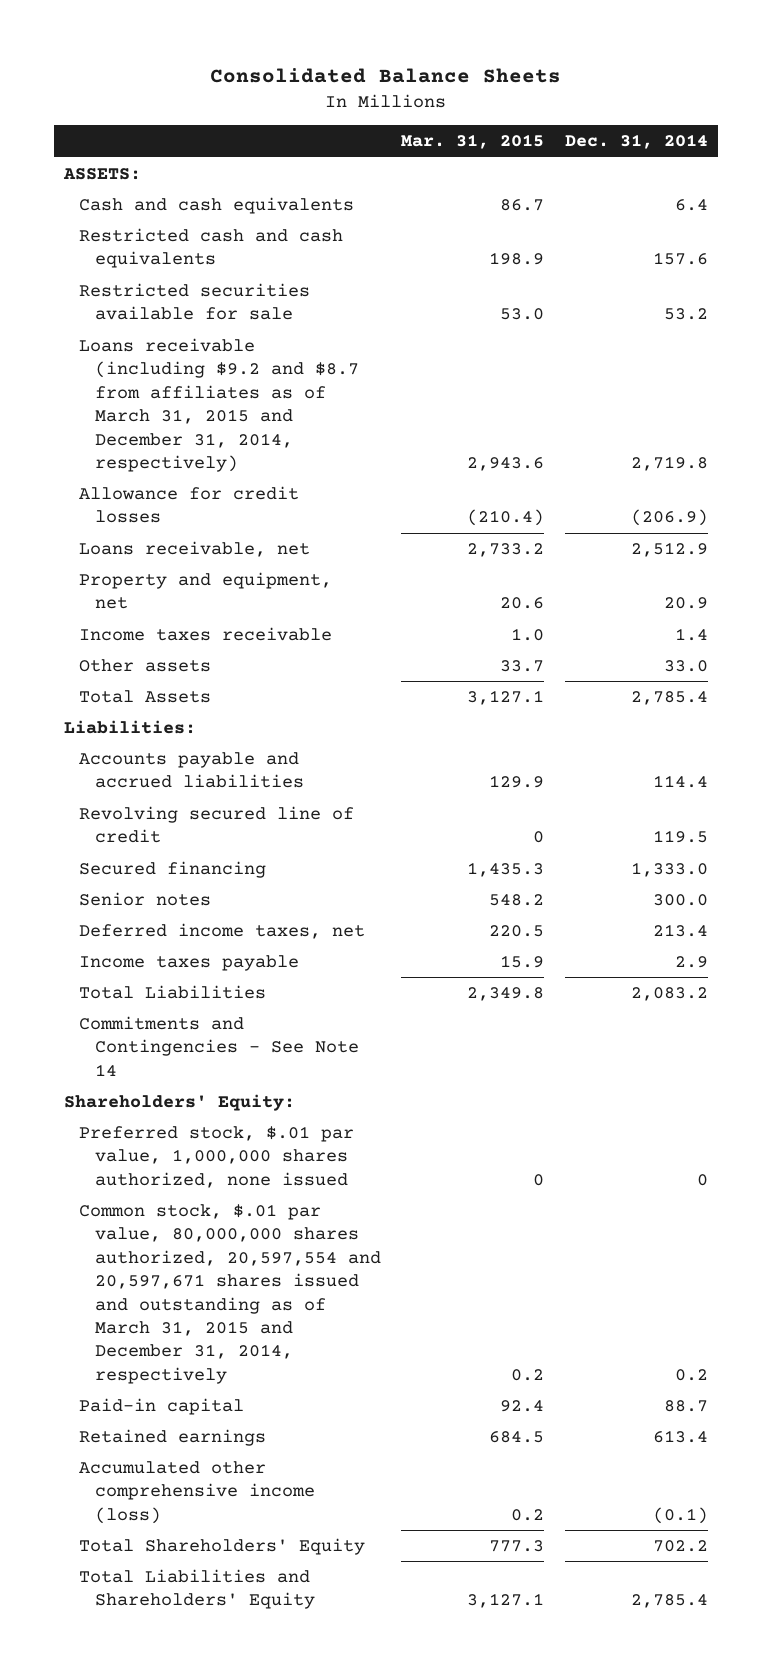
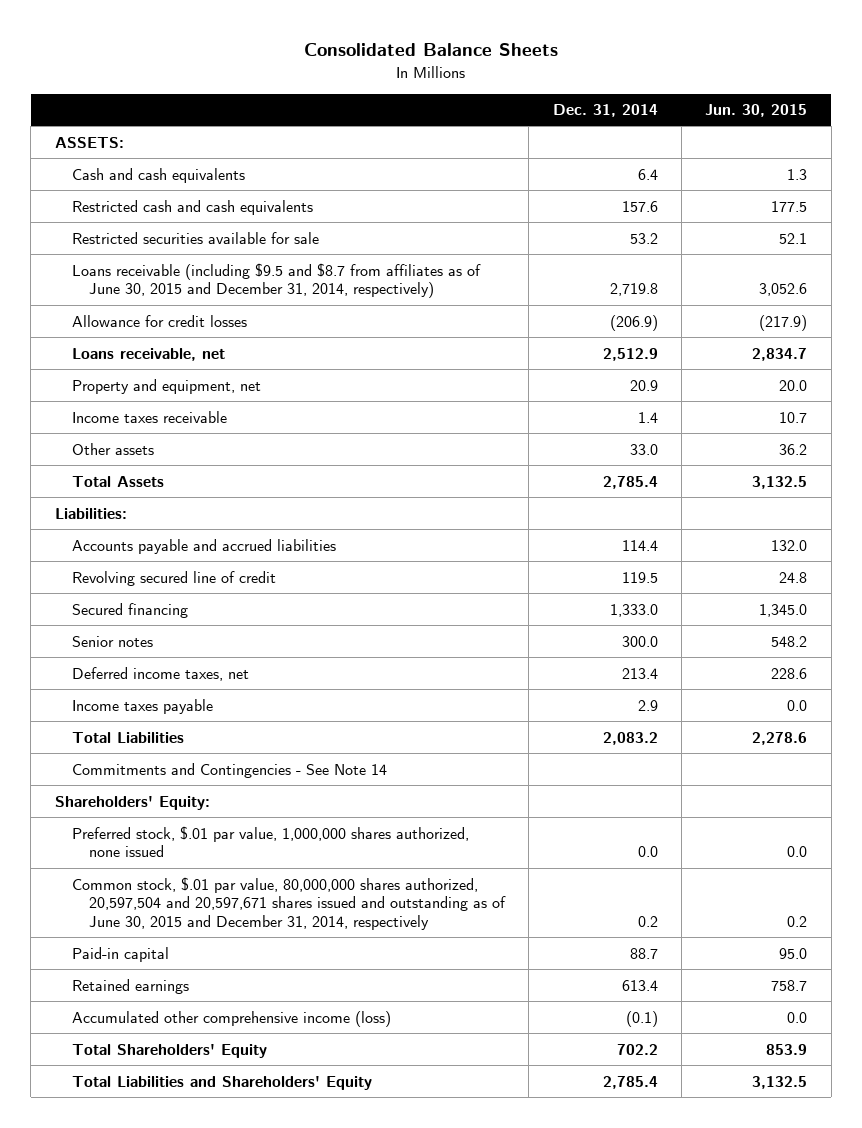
[401,134,545,150] Mar. 31, 2015 -> none
none -> [705,104,808,118] Jun. 30, 2015
[79,337,359,473] Loans receivable (including $9.2 and $8.7 from affiliates as of March 31, 2015 and December 31, 2014, respectively) -> [71,262,481,299] Loans receivable (including $9.5 and $8.7 from affiliates as of June 30, 2015 and December 31, 2014, respectively)
[696,1173,708,1186] 0 -> [637,846,658,858] 0.0
[79,1203,381,1384] Common stock, $.01 par value, 80,000,000 shares authorized, 20,597,554 and 20,597,671 shares issued and outstanding as of March 31, 2015 and December 31, 2014, respectively -> [71,876,506,931] Common stock, $.01 par value, 80,000,000 shares authorized, 20,597,504 and 20,597,671 shares issued and outstanding as of June 30, 2015 and December 31, 2014, respectively

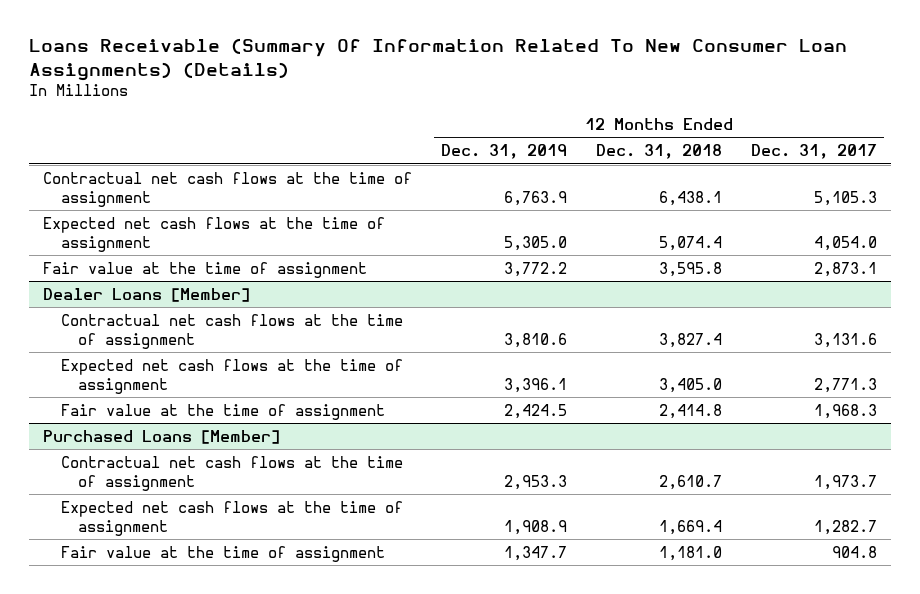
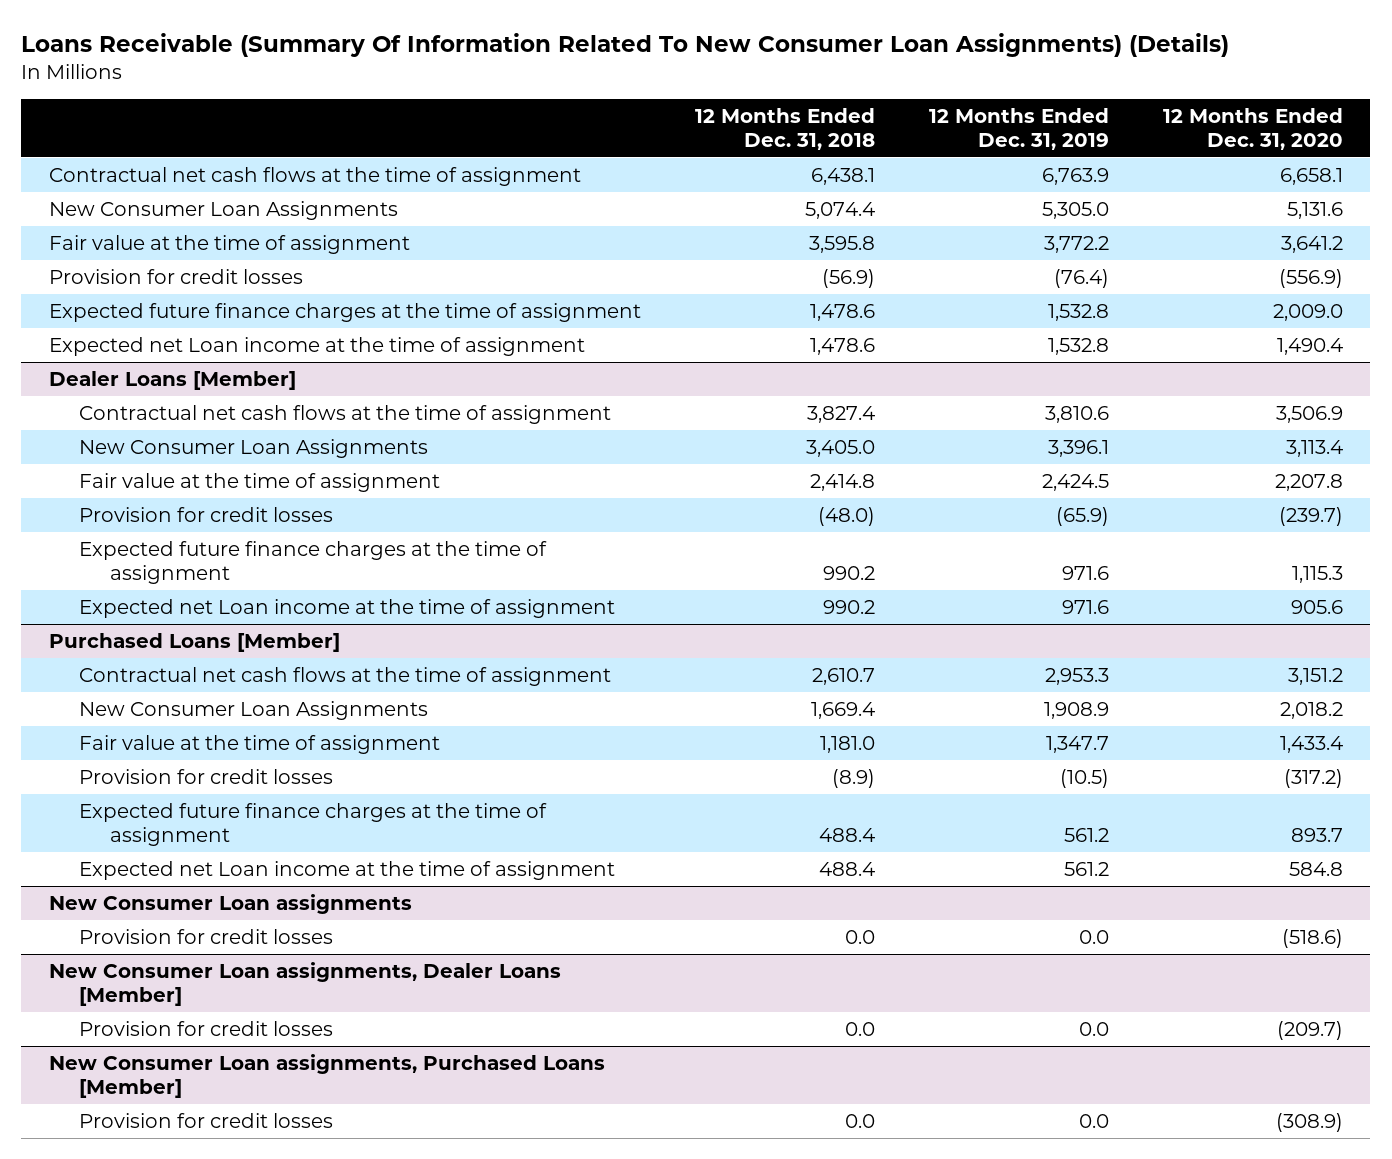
[750,144,877,160] Dec. 31, 2017 -> none
none -> [1163,107,1344,150] 12 Months Ended Dec. 31, 2020
[43,216,386,252] Expected net cash flows at the time of assignment -> [48,201,398,221] New Consumer Loan Assignments
none -> [48,269,303,285] Provision for credit losses
none -> [48,303,641,323] Expected future finance charges at the time of assignment
none -> [48,337,585,357] Expected net Loan income at the time of assignment
[60,358,403,394] Expected net cash flows at the time of assignment -> [79,439,429,459] New Consumer Loan Assignments
none -> [79,507,334,523] Provision for credit losses
none -> [79,541,548,584] Expected future finance charges at the time of assignment
none -> [79,599,616,619] Expected net Loan income at the time of assignment
[60,500,403,536] Expected net cash flows at the time of assignment -> [79,701,429,721] New Consumer Loan Assignments
none -> [79,769,334,785] Provision for credit losses
none -> [79,803,548,846] Expected future finance charges at the time of assignment
none -> [79,861,616,881] Expected net Loan income at the time of assignment
none -> [48,894,412,915] New Consumer Loan assignments
none -> [79,929,334,945] Provision for credit losses
none -> [48,962,561,1006] New Consumer Loan assignments, Dealer Loans [Member]
none -> [79,1021,334,1037] Provision for credit losses
none -> [48,1054,605,1098] New Consumer Loan assignments, Purchased Loans [Member]
none -> [79,1113,334,1129] Provision for credit losses

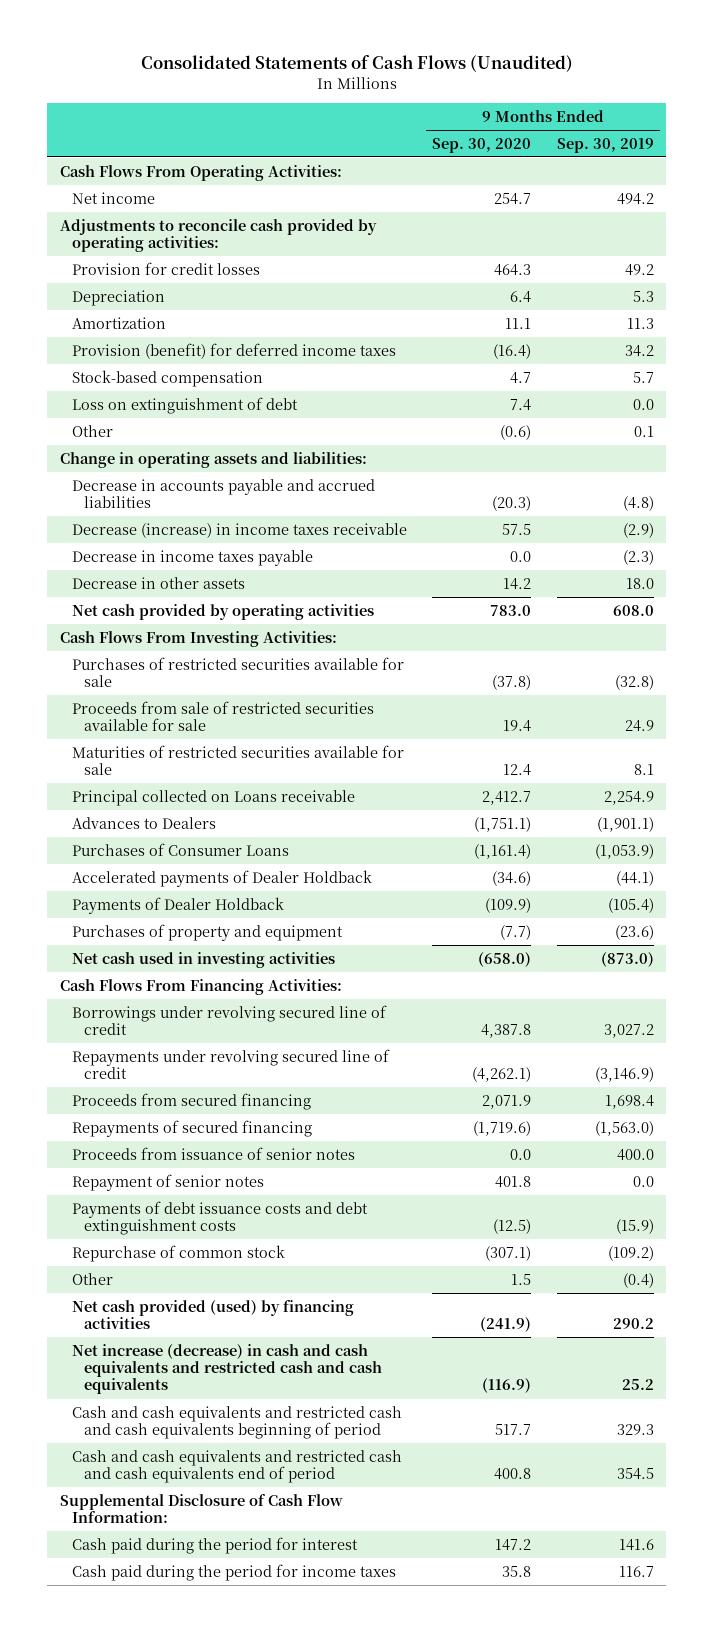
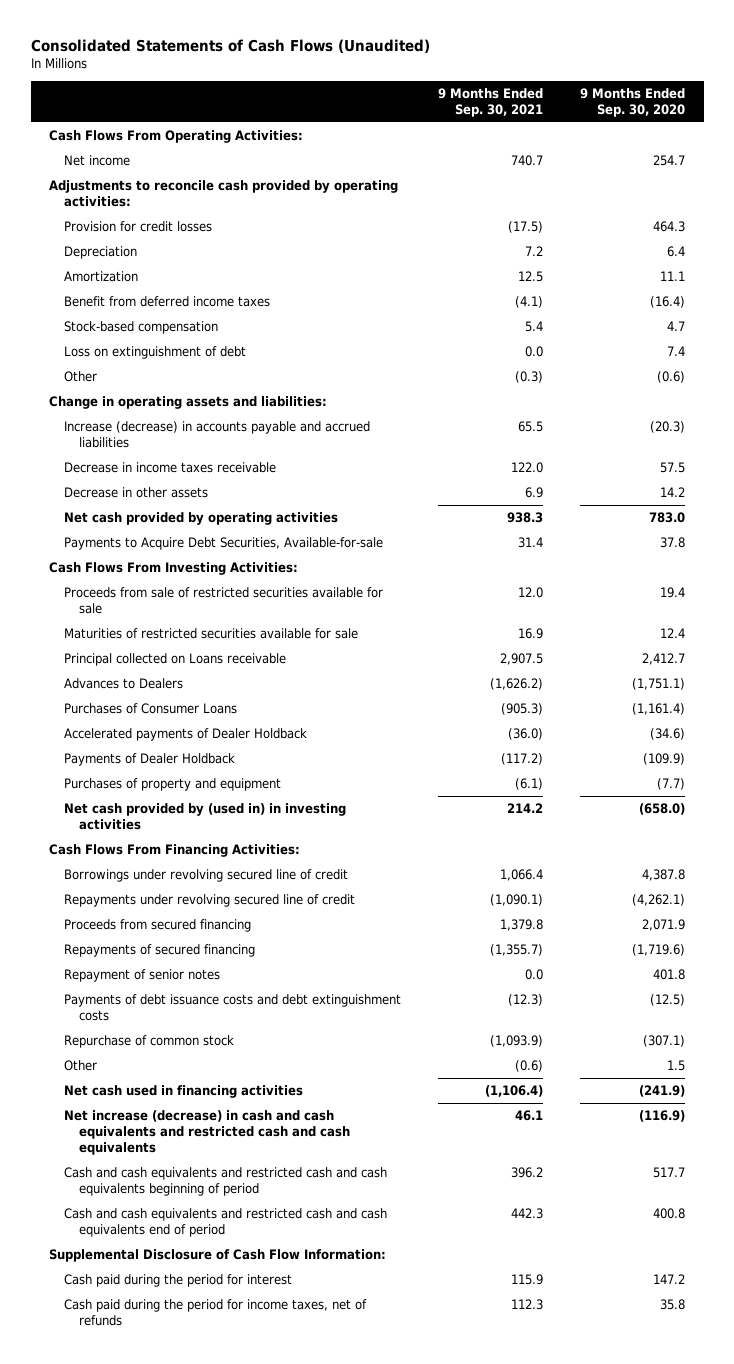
[556,137,654,153] Sep. 30, 2019 -> none
none -> [438,87,544,117] 9 Months Ended Sep. 30, 2021
[71,342,396,359] Provision (benefit) for deferred income taxes -> [64,296,271,308] Benefit from deferred income taxes
[71,549,313,566] Decrease in income taxes payable -> none
[71,478,375,509] Decrease in accounts payable and accrued liabilities -> [64,421,371,449] Increase (decrease) in accounts payable and accrued liabilities
[71,522,407,538] Decrease (increase) in income taxes receivable -> [64,462,277,474] Decrease in income taxes receivable
none -> [64,537,384,551] Payments to Acquire Debt Securities, Available-for-sale
[71,656,404,688] Purchases of restricted securities available for sale -> none
[71,951,335,968] Net cash used in investing activities -> [64,803,347,831] Net cash provided by (used in) in investing activities
[71,1146,355,1160] Proceeds from issuance of senior notes -> none
[71,1299,354,1330] Net cash provided (used) by financing activities -> [64,1085,304,1099] Net cash used in financing activities
[71,1563,396,1581] Cash paid during the period for income taxes -> [64,1299,368,1327] Cash paid during the period for income taxes, net of refunds

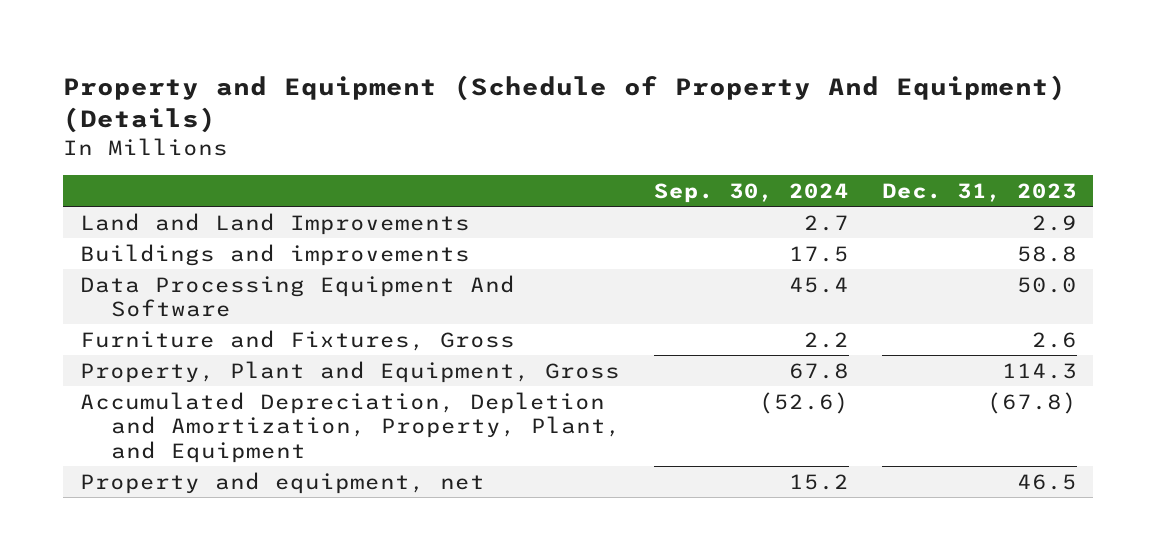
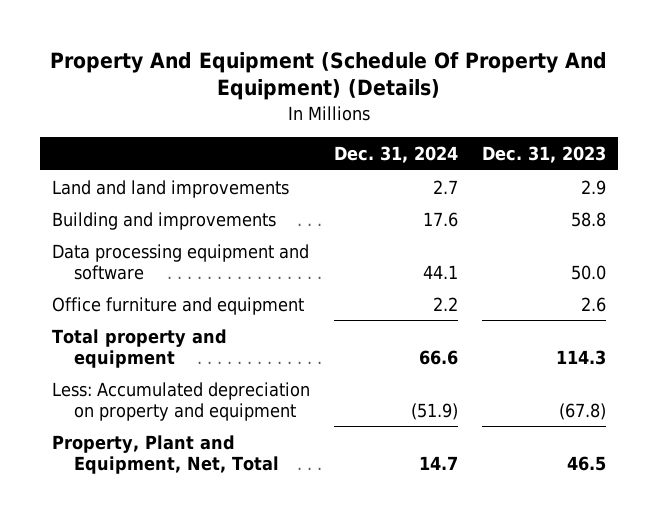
[63,75,1067,134] Property and Equipment (Schedule of Property And Equipment) (Details) -> [49,51,607,101] Property And Equipment (Schedule Of Property And Equipment) (Details)
[654,182,850,203] Sep. 30, 2024 -> none
none -> [333,146,458,164] Dec. 31, 2024
[79,212,470,235] Land and Land Improvements -> [51,179,289,198] Land and land improvements
[79,243,470,266] Buildings and improvements -> [51,211,276,230] Building and improvements
[79,274,515,318] Data Processing Equipment And Software -> [51,243,309,280] Data processing equipment and software
[79,329,515,351] Furniture and Fixtures, Gross -> [51,296,304,315] Office furniture and equipment
[79,360,620,383] Property, Plant and Equipment, Gross -> [51,328,227,368] Total property and equipment
[79,391,622,464] Accumulated Depreciation, Depletion and Amortization, Property, Plant, and Equipment -> [51,381,310,421] Less: Accumulated depreciation on property and equipment
[79,471,485,494] Property and equipment, net -> [51,434,280,474] Property, Plant and Equipment, Net, Total

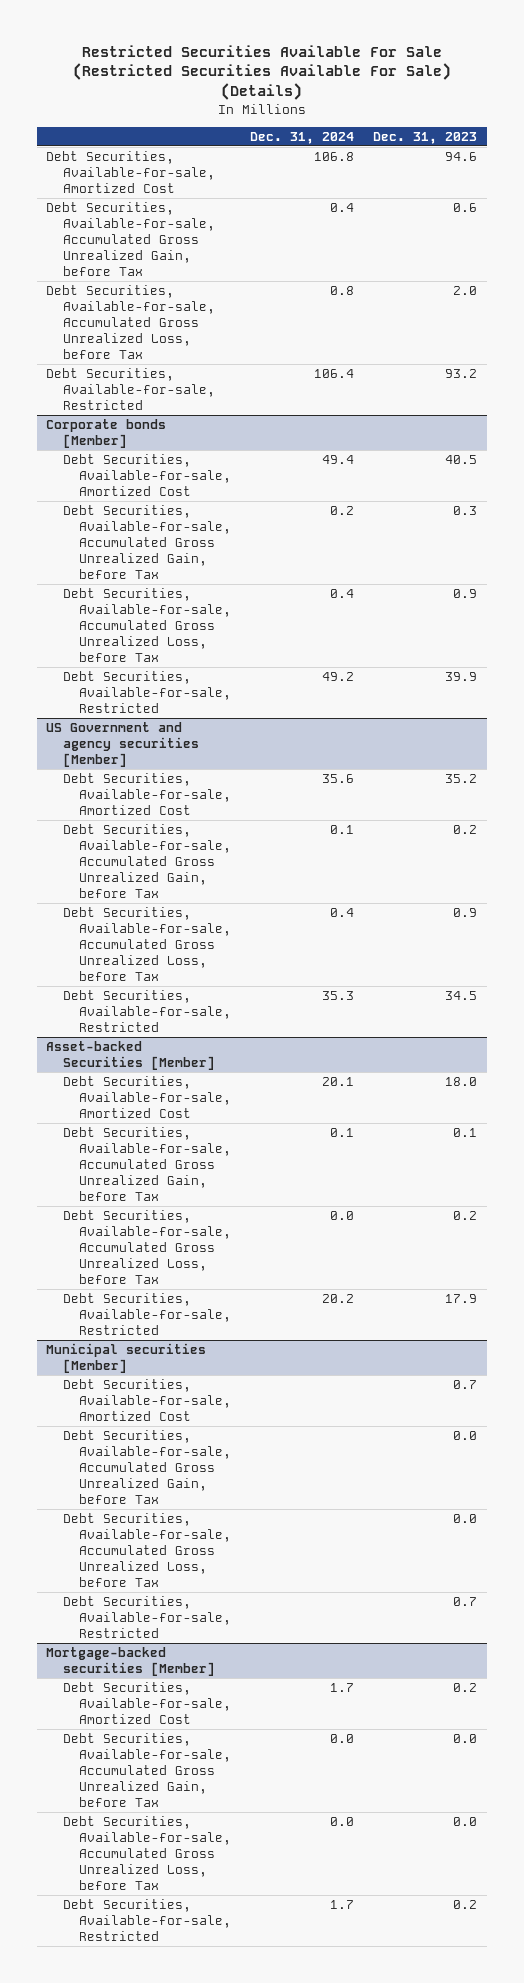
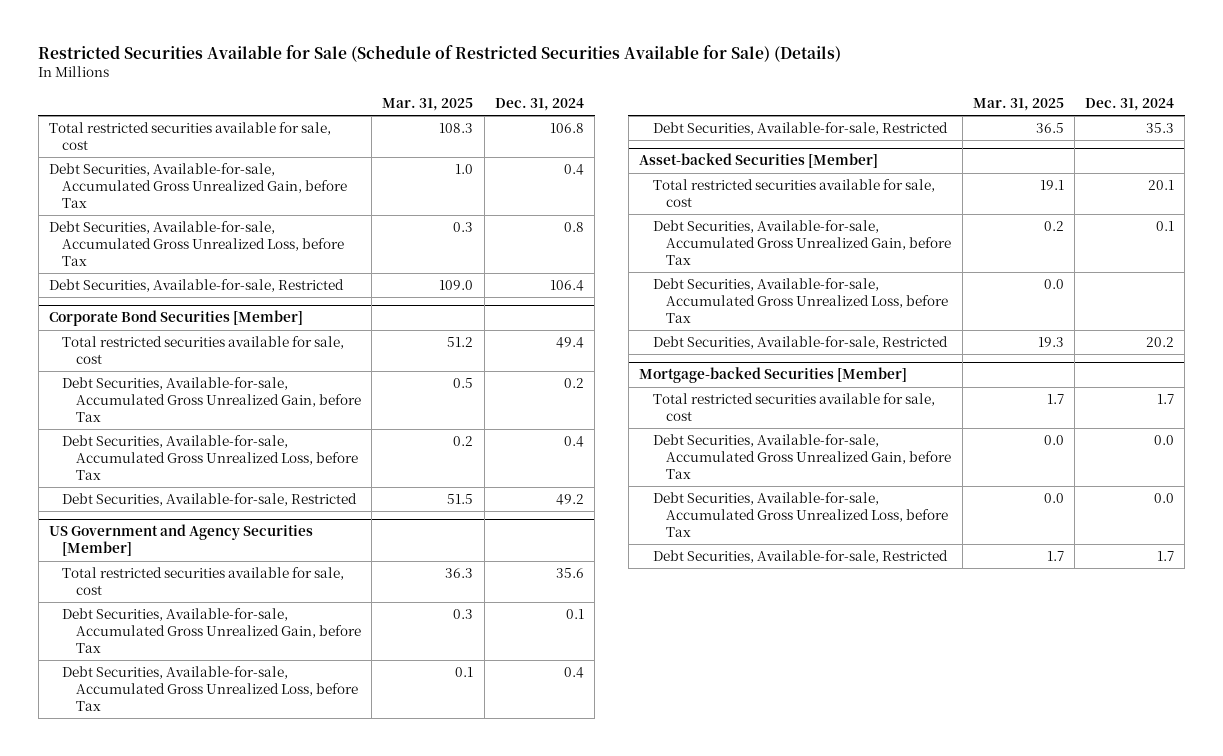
[72,44,451,101] Restricted Securities Available For Sale (Restricted Securities Available For Sale) (Details) -> [38,45,842,63] Restricted Securities Available for Sale (Schedule of Restricted Securities Available for Sale) (Details)
[373,131,478,144] Dec. 31, 2023 -> none
none -> [382,97,474,111] Mar. 31, 2025
[46,151,215,193] Debt Securities, Available-for-sale, Amortized Cost -> [48,122,331,150] Total restricted securities available for sale, cost
[46,419,167,449] Corporate bonds [Member] -> [48,310,303,327] Corporate Bond Securities [Member]
[62,454,232,496] Debt Securities, Available-for-sale, Amortized Cost -> [62,336,345,364] Total restricted securities available for sale, cost
[46,722,199,767] US Government and agency securities [Member] -> [48,524,313,557] US Government and Agency Securities [Member]
[62,773,232,815] Debt Securities, Available-for-sale, Amortized Cost -> [62,567,345,595] Total restricted securities available for sale, cost
[62,1076,232,1118] Debt Securities, Available-for-sale, Amortized Cost -> [652,179,935,207] Total restricted securities available for sale, cost
[62,1210,232,1284] Debt Securities, Available-for-sale, Accumulated Gross Unrealized Loss, before Tax -> none
[46,1343,207,1374] Municipal securities [Member] -> none
[62,1379,232,1421] Debt Securities, Available-for-sale, Amortized Cost -> none
[62,1430,232,1504] Debt Securities, Available-for-sale, Accumulated Gross Unrealized Gain, before Tax -> none
[62,1596,232,1638] Debt Securities, Available-for-sale, Restricted -> none
[62,1293,232,1335] Debt Securities, Available-for-sale, Restricted -> [652,336,948,350] Debt Securities, Available-for-sale, Restricted
[46,1647,215,1677] Mortgage-backed securities [Member] -> [638,367,907,384] Mortgage-backed Securities [Member]
[62,1682,232,1724] Debt Securities, Available-for-sale, Amortized Cost -> [652,393,935,421] Total restricted securities available for sale, cost

